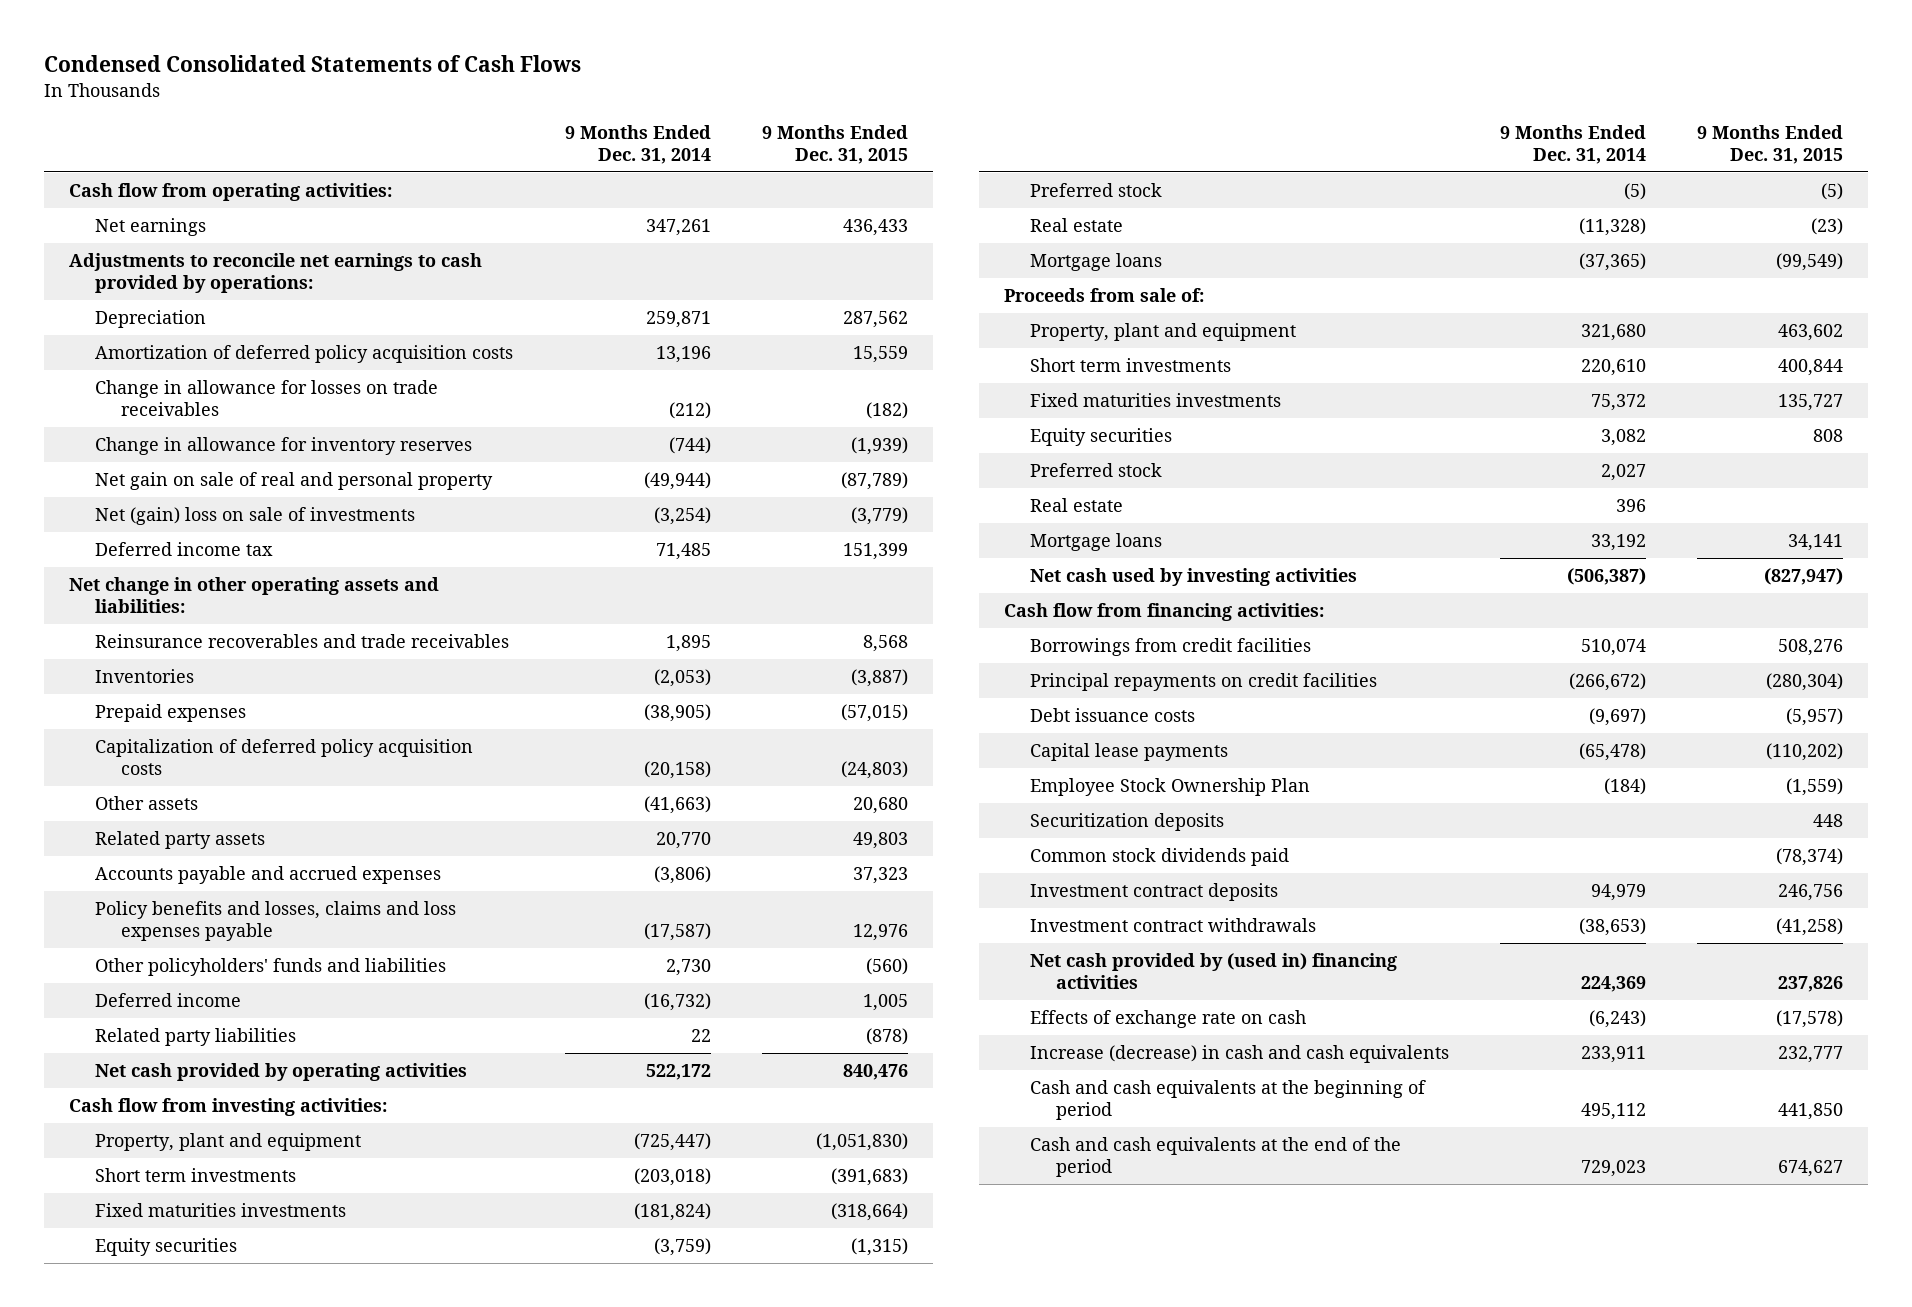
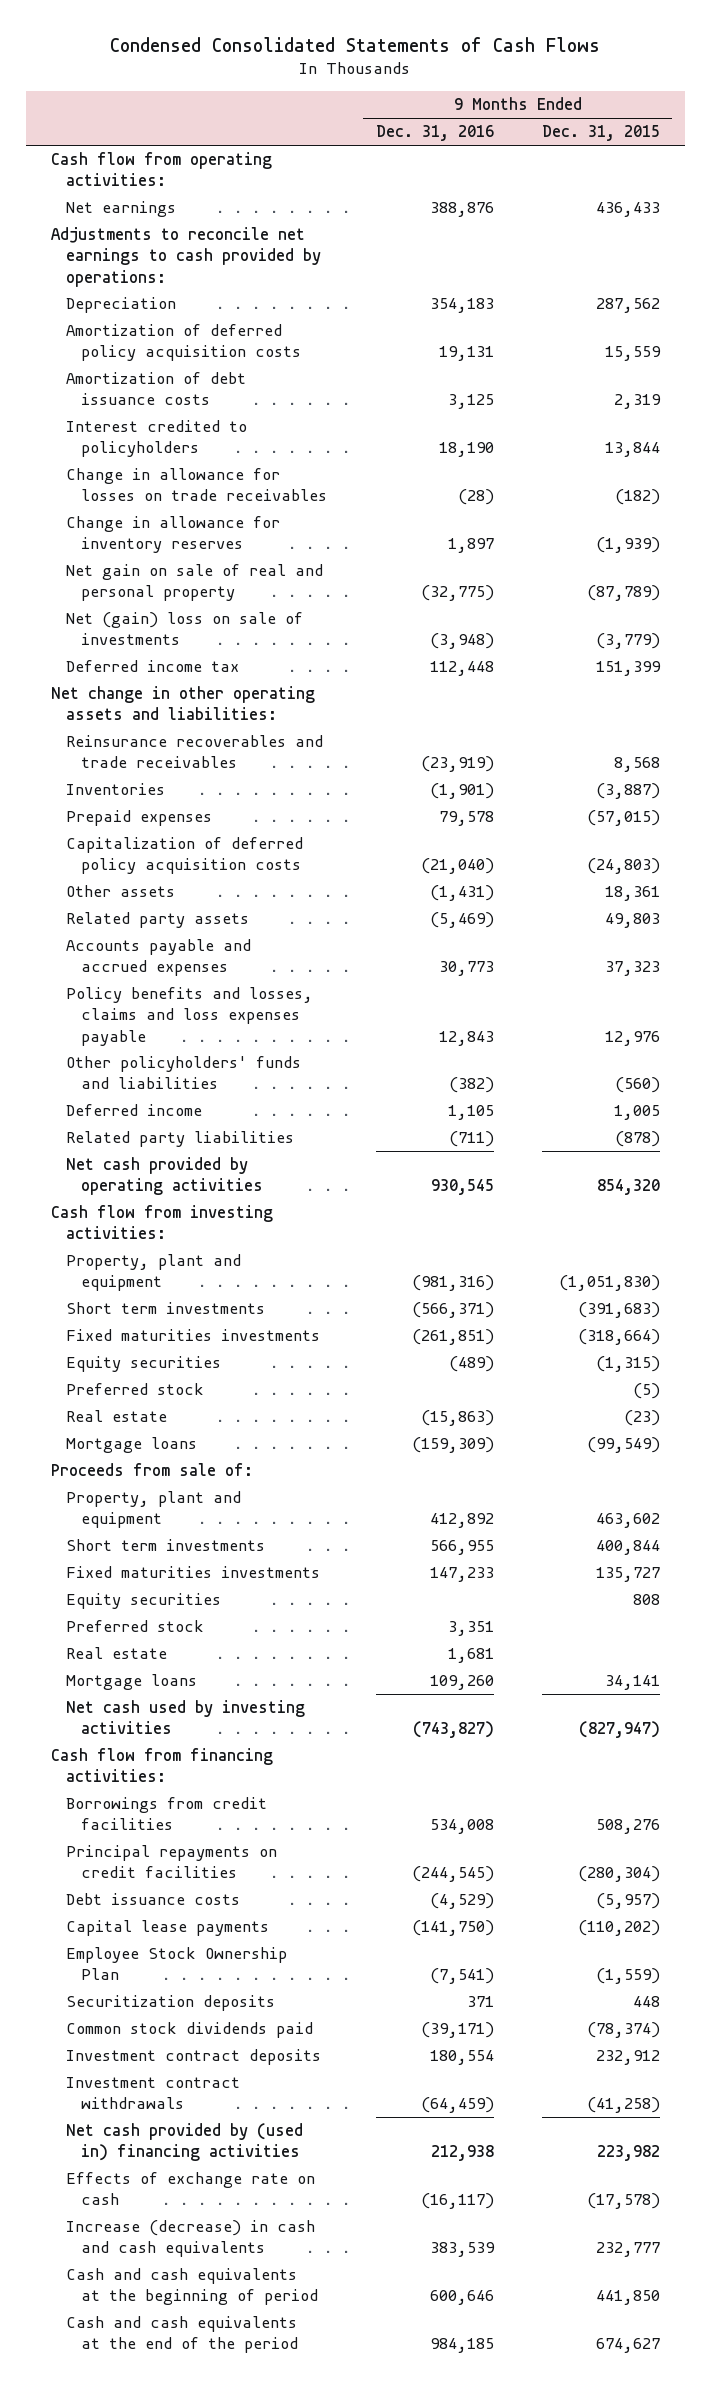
[564,124,711,164] 9 Months Ended Dec. 31, 2014 -> none
none -> [375,125,494,142] Dec. 31, 2016
none -> [65,372,246,406] Amortization of debt issuance costs
none -> [65,420,247,458] Interest credited to policyholders
[852,797,908,815] 20,680 -> [605,886,661,902] 18,361
[842,1064,908,1081] 840,476 -> [597,1179,661,1196] 854,320
[1777,884,1843,902] 246,756 -> [596,2050,661,2066] 232,912
[1777,975,1843,992] 237,826 -> [597,2145,661,2162] 223,982

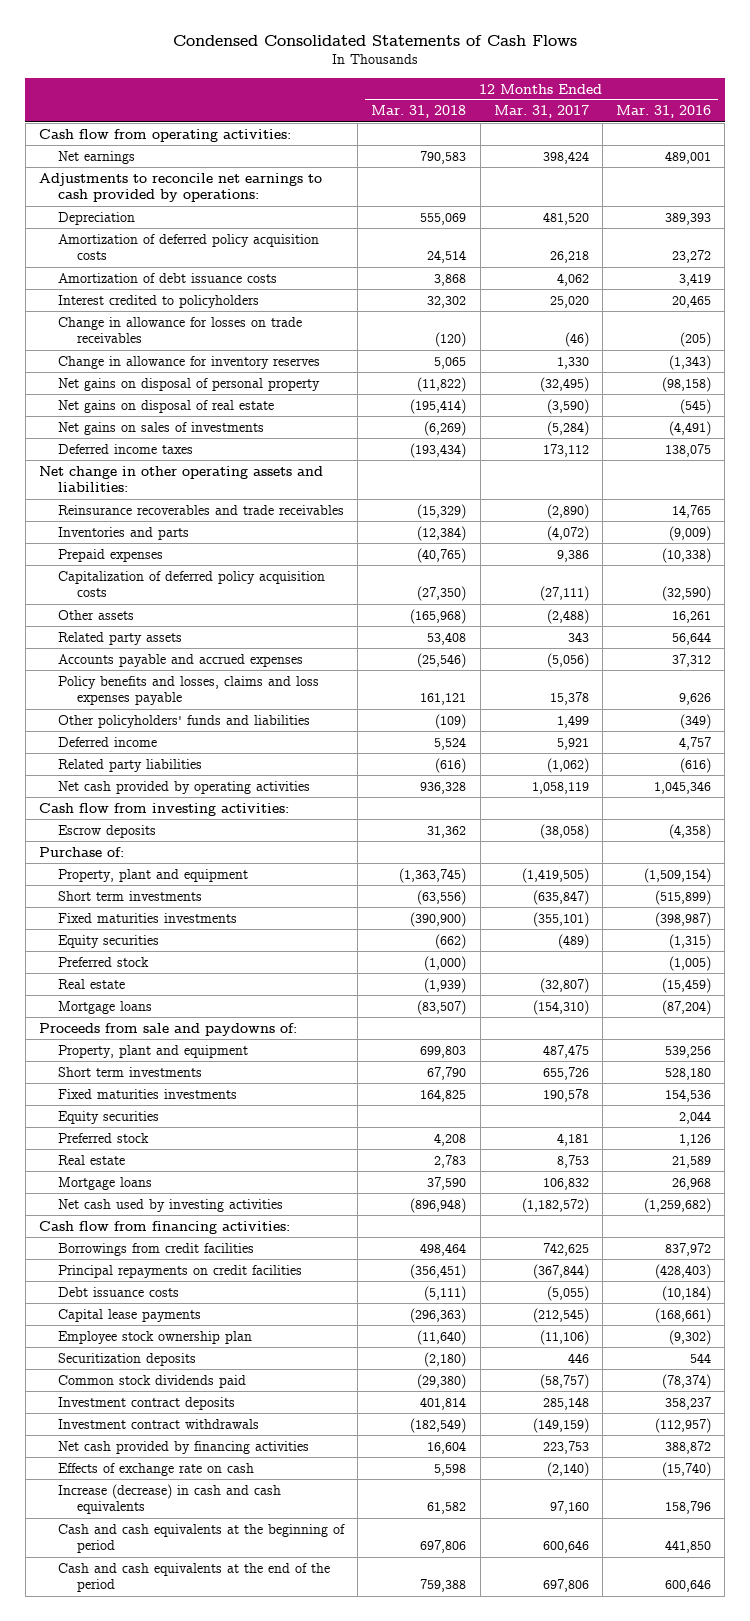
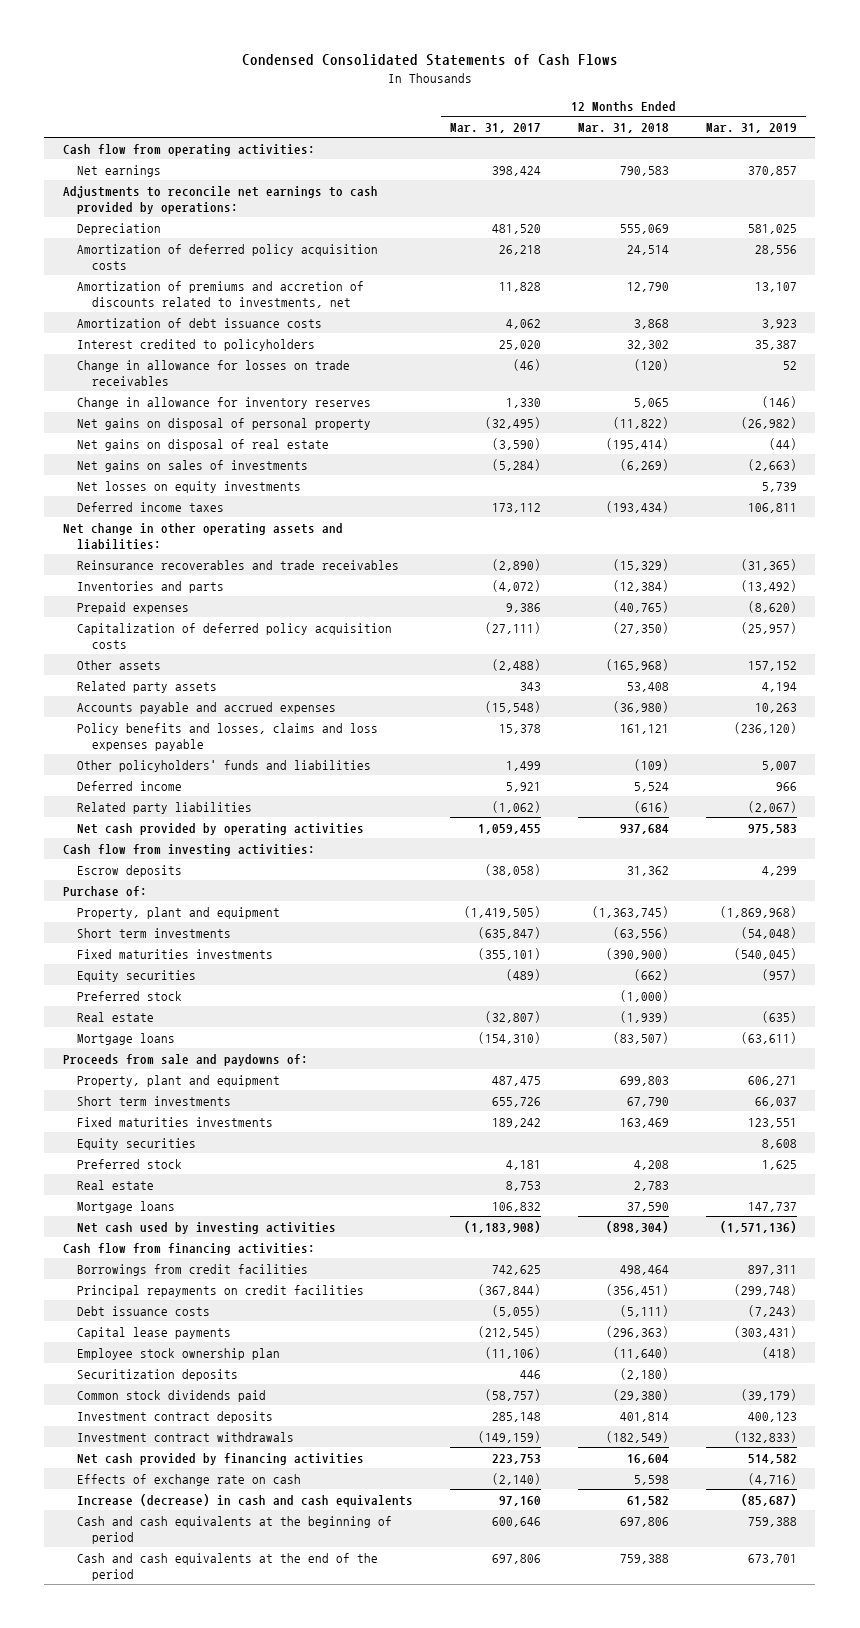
[616,105,712,119] Mar. 31, 2016 -> none
none -> [705,123,797,134] Mar. 31, 2019
none -> [77,280,365,308] Amortization of premiums and accretion of discounts related to investments, net
none -> [77,480,302,493] Net losses on equity investments
[417,652,467,668] (25,546) -> [613,700,670,713] (36,980)
[546,652,589,668] (5,056) -> [485,700,542,713] (15,548)
[420,781,467,794] 936,328 -> [620,823,670,834] 937,684
[531,781,589,794] 1,058,119 -> [478,823,542,834] 1,059,455
[420,1088,467,1102] 164,825 -> [620,1117,670,1128] 163,469
[542,1088,589,1102] 190,578 -> [492,1117,542,1128] 189,242
[410,1197,467,1213] (896,948) -> [606,1220,670,1233] (898,304)
[521,1197,589,1213] (1,182,572) -> [464,1220,542,1233] (1,183,908)

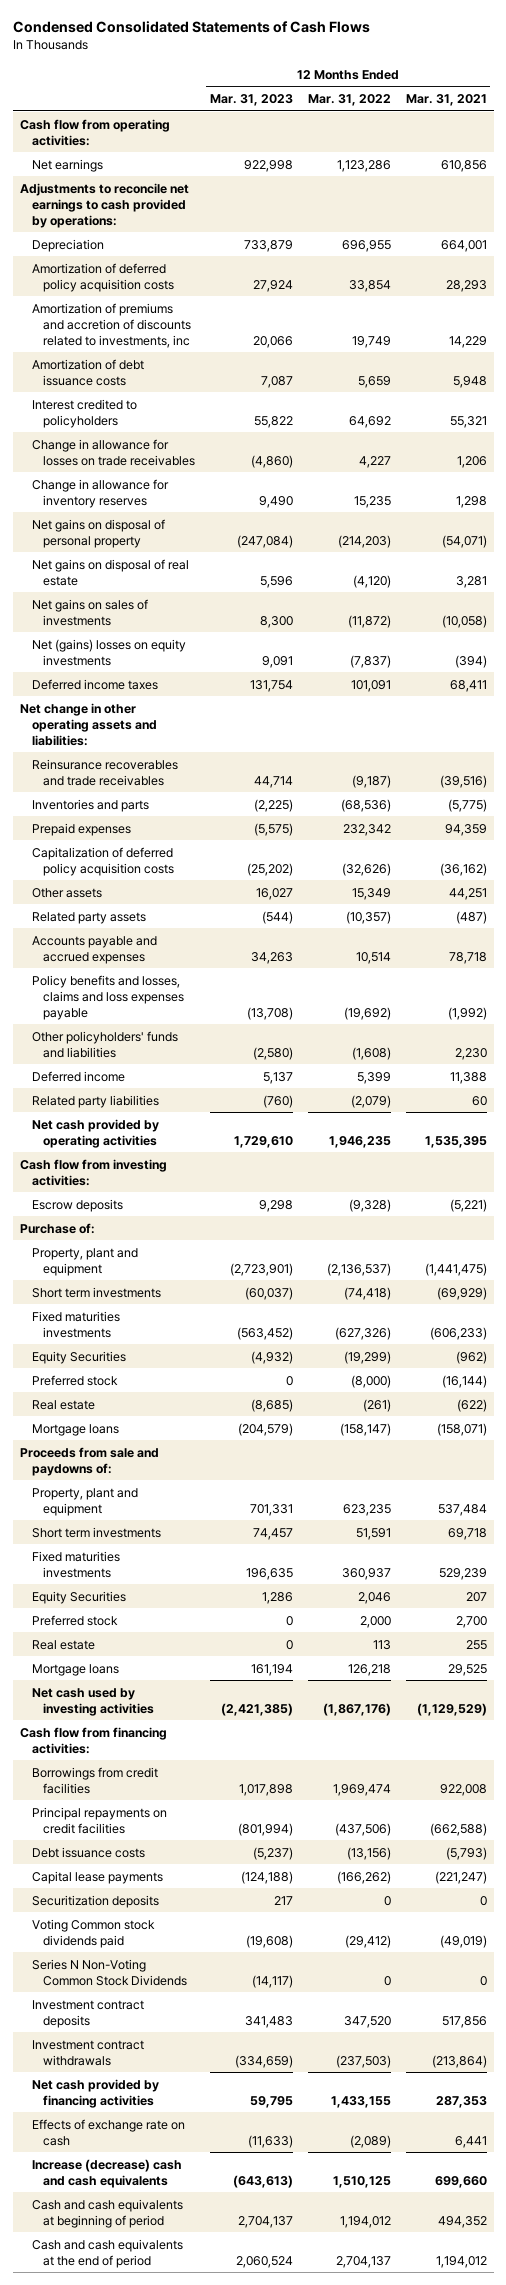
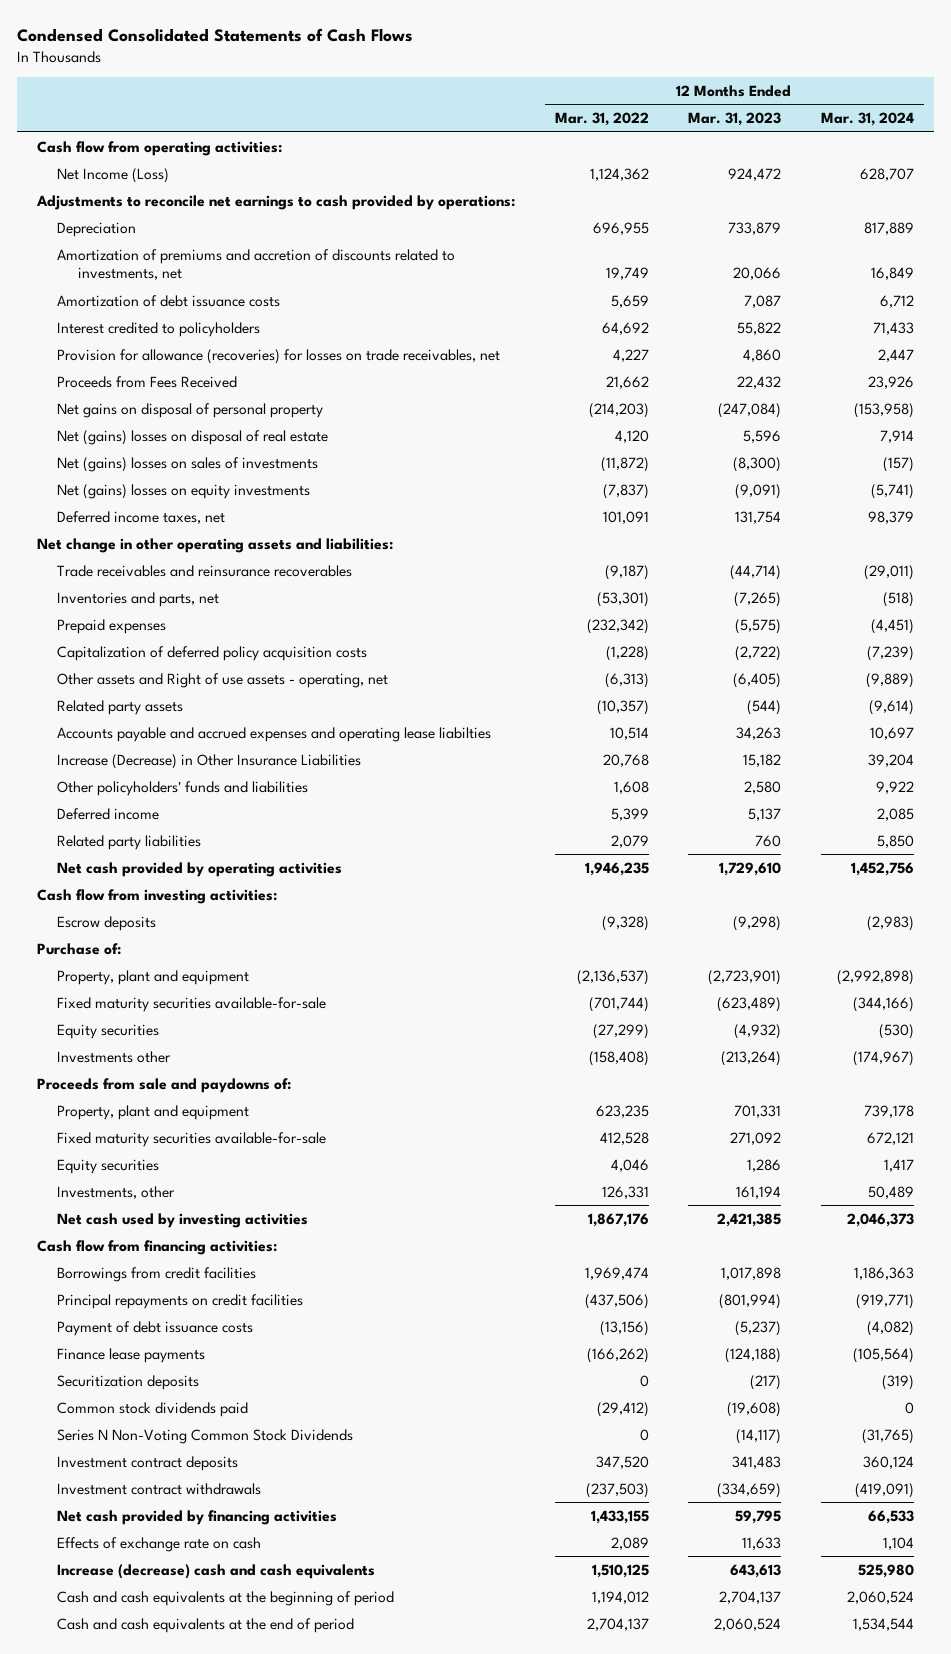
[405,93,487,106] Mar. 31, 2021 -> none
none -> [821,112,915,127] Mar. 31, 2024
[31,158,103,172] Net earnings -> [57,167,170,183] Net Income (Loss)
[243,159,293,172] 922,998 -> [728,167,782,181] 924,472
[336,159,391,172] 1,123,286 -> [589,167,649,181] 1,124,362
[31,262,175,292] Amortization of deferred policy acquisition costs -> none
[31,302,192,348] Amortization of premiums and accretion of discounts related to investments, inc -> [57,248,456,281] Amortization of premiums and accretion of discounts related to investments, net
[31,478,169,508] Change in allowance for inventory reserves -> none
[31,438,196,466] Change in allowance for losses on trade receivables -> [57,348,501,364] Provision for allowance (recoveries) for losses on trade receivables, net
[250,454,293,468] (4,860) -> [743,348,782,362] 4,860
none -> [57,375,238,388] Proceeds from Fees Received
[31,558,189,586] Net gains on disposal of real estate -> [57,429,329,445] Net (gains) losses on disposal of real estate
[352,574,391,588] (4,120) -> [614,429,649,443] 4,120
[31,598,148,626] Net gains on sales of investments -> [57,456,319,472] Net (gains) losses on sales of investments
[259,615,293,628] 8,300 -> [733,456,782,472] (8,300)
[261,655,293,668] 9,091 -> [735,483,782,499] (9,091)
[31,678,158,690] Deferred income taxes -> [57,510,226,524] Deferred income taxes, net
[31,758,178,786] Reinsurance recoverables and trade receivables -> [57,564,353,577] Trade receivables and reinsurance recoverables
[253,775,293,788] 44,714 -> [730,564,782,580] (44,714)
[31,798,149,812] Inventories and parts -> [57,591,220,607] Inventories and parts, net
[253,798,293,812] (2,225) -> [734,591,782,607] (7,265)
[340,798,391,812] (68,536) -> [596,591,649,607] (53,301)
[342,823,391,836] 232,342 -> [586,618,649,634] (232,342)
[246,862,293,876] (25,202) -> [735,645,782,661] (2,722)
[341,862,391,876] (32,626) -> [605,645,649,661] (1,228)
[31,887,102,898] Other assets -> [57,672,389,688] Other assets and Right of use assets - operating, net
[255,887,293,900] 16,027 -> [733,672,782,688] (6,405)
[351,887,391,900] 15,349 -> [604,672,649,688] (6,313)
[31,974,185,1020] Policy benefits and losses, claims and loss expenses payable -> none
[31,935,157,964] Accounts payable and accrued expenses -> [57,726,492,742] Accounts payable and accrued expenses and operating lease liabilties
none -> [57,753,362,769] Increase (Decrease) in Other Insurance Liabilities
[252,1046,293,1060] (2,580) -> [744,780,782,794] 2,580
[351,1046,391,1060] (1,608) -> [613,780,649,794] 1,608
[262,1094,293,1108] (760) -> [755,834,782,847] 760
[350,1094,391,1108] (2,079) -> [610,834,649,848] 2,079
[258,1199,293,1212] 9,298 -> [733,915,782,931] (9,298)
[31,1286,161,1298] Short term investments -> none
[31,1310,120,1338] Fixed maturities investments -> none
[31,1374,118,1386] Preferred stock -> none
[31,1399,95,1410] Real estate -> none
[31,1423,119,1436] Mortgage loans -> none
none -> [57,996,327,1012] Fixed maturity securities available-for-sale
[31,1350,126,1364] Equity Securities -> [57,1023,160,1039] Equity securities
[343,1350,391,1364] (19,299) -> [592,1023,649,1039] (27,299)
none -> [57,1050,172,1063] Investments other
[31,1526,161,1538] Short term investments -> none
[31,1550,120,1578] Fixed maturities investments -> none
[31,1614,118,1626] Preferred stock -> none
[31,1639,95,1650] Real estate -> none
[31,1663,119,1676] Mortgage loans -> none
none -> [57,1131,327,1147] Fixed maturity securities available-for-sale
[31,1590,126,1604] Equity Securities -> [57,1158,160,1174] Equity securities
[357,1591,391,1604] 2,046 -> [610,1158,649,1172] 4,046
none -> [57,1185,176,1199] Investments, other
[220,1702,293,1716] (2,421,385) -> [717,1212,782,1227] 2,421,385
[322,1702,391,1716] (1,867,176) -> [587,1212,649,1227] 1,867,176
[31,1846,145,1858] Debt issuance costs -> [57,1320,254,1336] Payment of debt issuance costs
[31,1870,163,1884] Capital lease payments -> [57,1347,206,1363] Finance lease payments
[273,1895,293,1905] 217 -> [750,1374,782,1390] (217)
[31,1918,155,1948] Voting Common stock dividends paid -> [57,1401,249,1417] Common stock dividends paid
[247,2134,293,2148] (11,633) -> [742,1536,782,1550] 11,633
[349,2134,391,2148] (2,089) -> [610,1536,649,1550] 2,089
[232,2174,293,2188] (643,613) -> [730,1563,782,1578] 643,613
[31,2198,183,2228] Cash and cash equivalents at beginning of period -> [57,1590,395,1606] Cash and cash equivalents at the beginning of period

